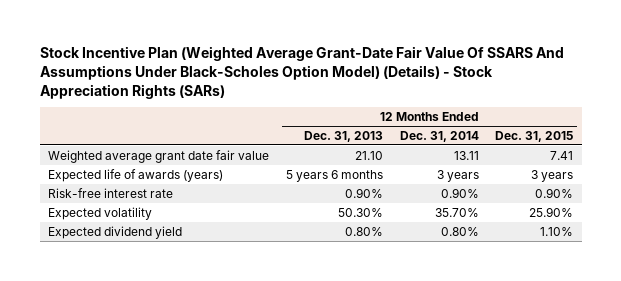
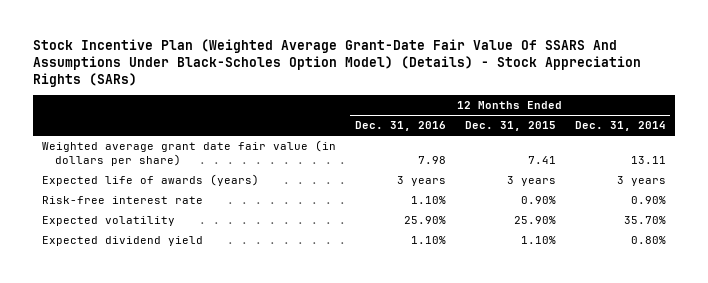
[303,130,383,142] Dec. 31, 2013 -> none
none -> [355,121,447,132] Dec. 31, 2016
[48,149,270,163] Weighted average grant date fair value -> [42,139,337,166] Weighted average grant date fair value (in dollars per share)

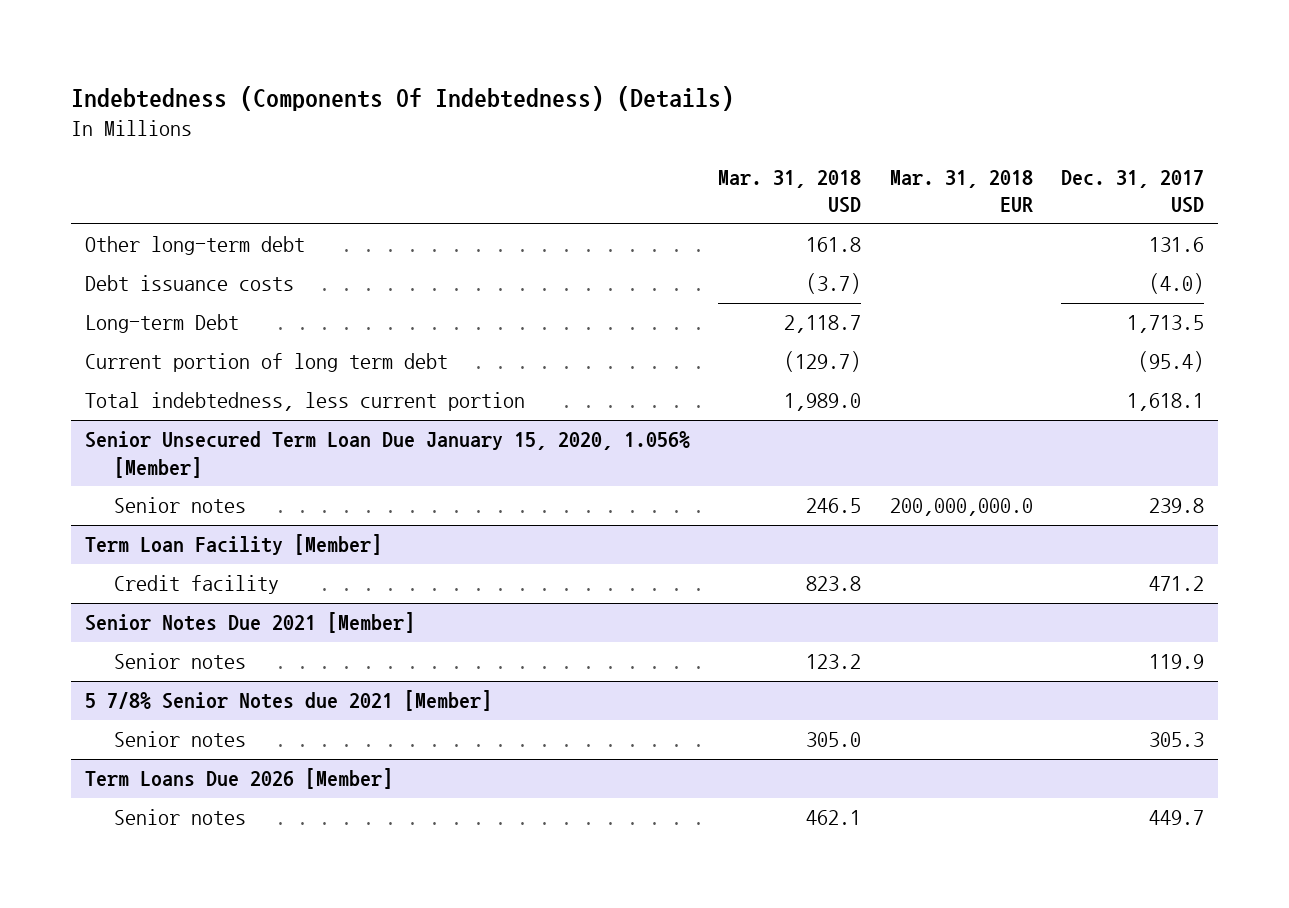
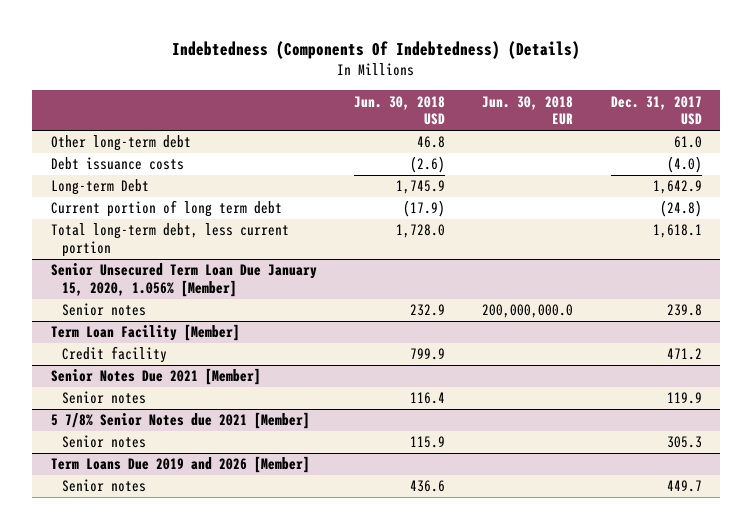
[718,169,862,214] Mar. 31, 2018 USD -> none
[889,169,1033,213] Mar. 31, 2018 EUR -> none
none -> [354,95,446,126] Jun. 30, 2018 USD
none -> [482,95,574,126] Jun. 30, 2018 EUR
[1148,237,1204,253] 131.6 -> [673,136,702,149] 61.0
[1126,315,1204,334] 1,713.5 -> [652,180,702,195] 1,642.9
[1137,351,1204,373] (95.4) -> [659,200,702,218] (24.8)
[85,392,526,412] Total indebtedness, less current portion -> [51,223,290,257] Total long-term debt, less current portion
[85,768,394,790] Term Loans Due 2026 [Member] -> [51,456,311,474] Term Loans Due 2019 and 2026 [Member]

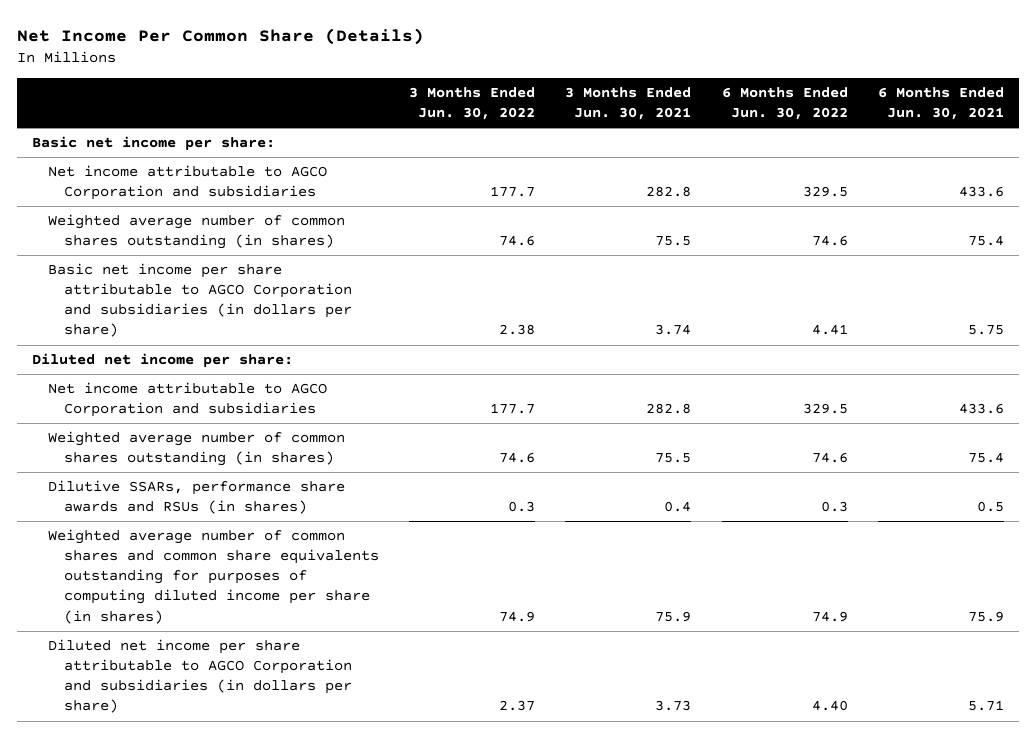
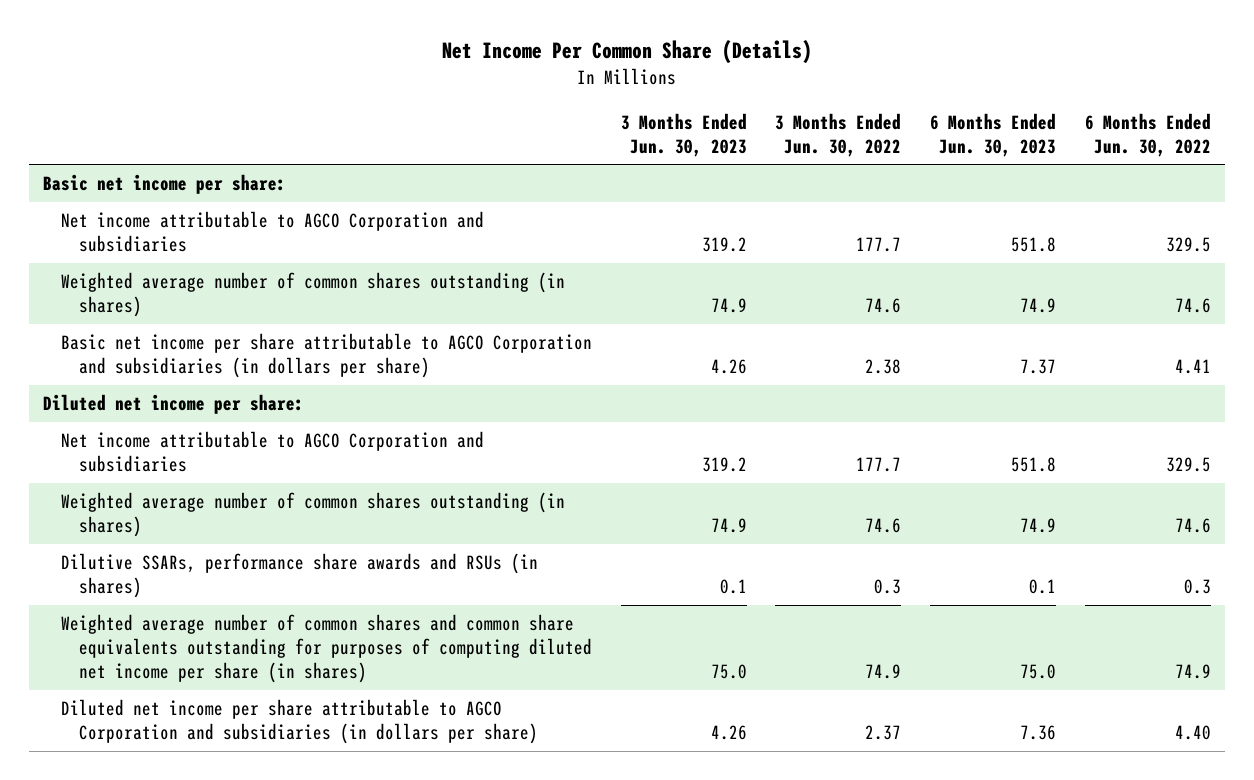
[565,87,692,121] 3 Months Ended Jun. 30, 2021 -> none
[877,87,1004,121] 6 Months Ended Jun. 30, 2021 -> none
none -> [620,112,747,157] 3 Months Ended Jun. 30, 2023
none -> [929,112,1056,157] 6 Months Ended Jun. 30, 2023
[47,529,379,624] Weighted average number of common shares and common share equivalents outstanding for purposes of computing diluted income per share (in shares) -> [60,614,592,683] Weighted average number of common shares and common share equivalents outstanding for purposes of computing diluted net income per share (in shares)

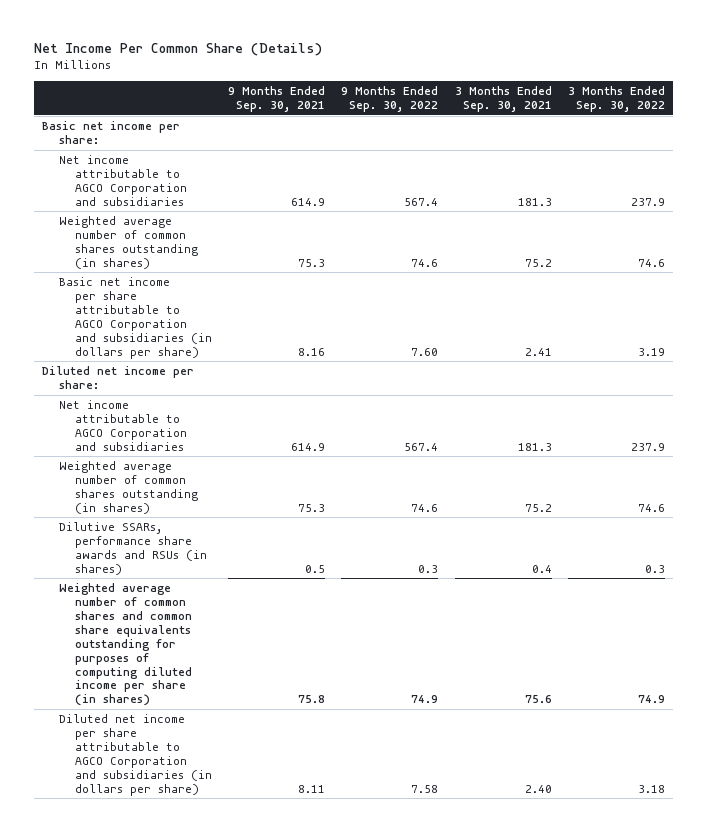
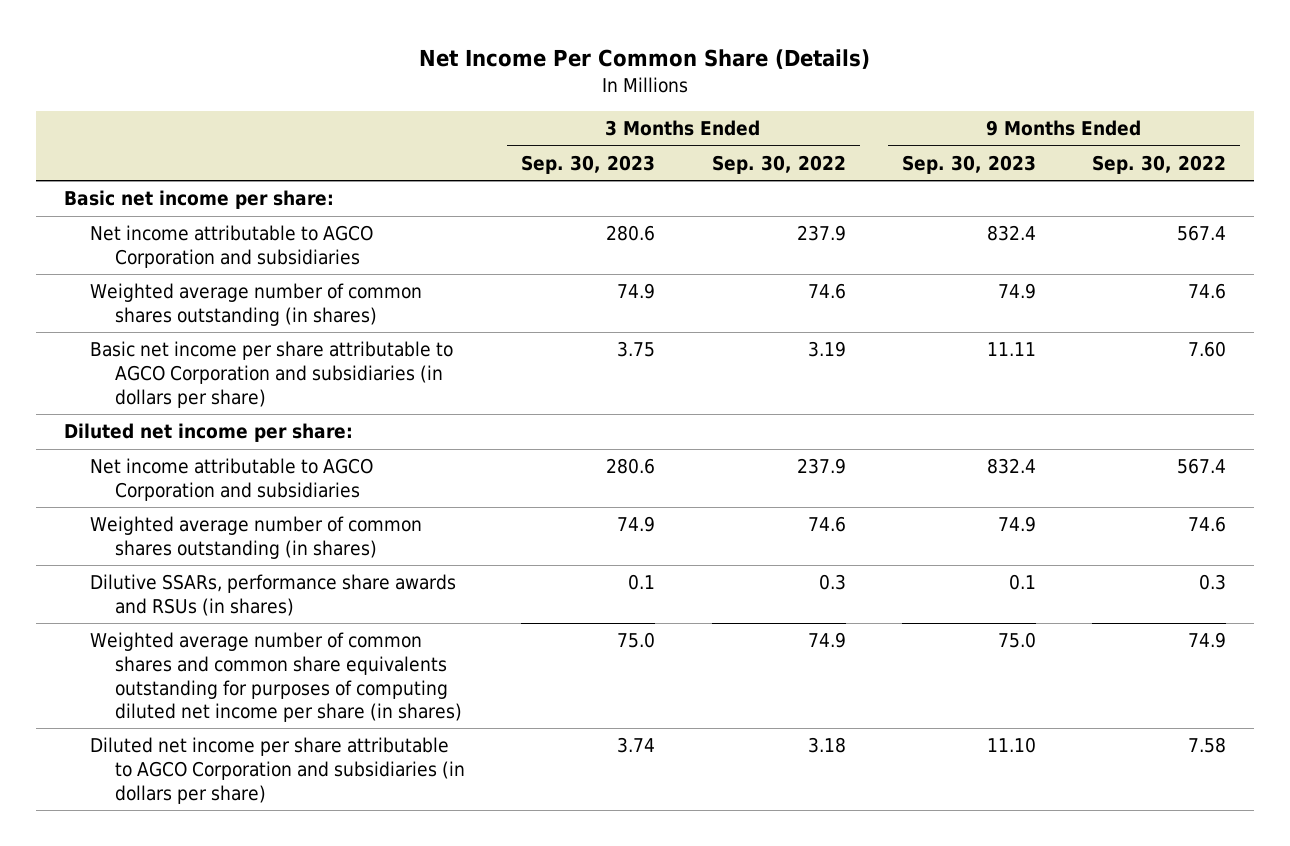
[228,85,326,112] 9 Months Ended Sep. 30, 2021 -> none
[454,85,552,112] 3 Months Ended Sep. 30, 2021 -> none
none -> [521,154,656,174] Sep. 30, 2023
none -> [901,154,1036,174] Sep. 30, 2023
[58,582,192,707] Weighted average number of common shares and common share equivalents outstanding for purposes of computing diluted income per share (in shares) -> [89,632,462,723] Weighted average number of common shares and common share equivalents outstanding for purposes of computing diluted net income per share (in shares)

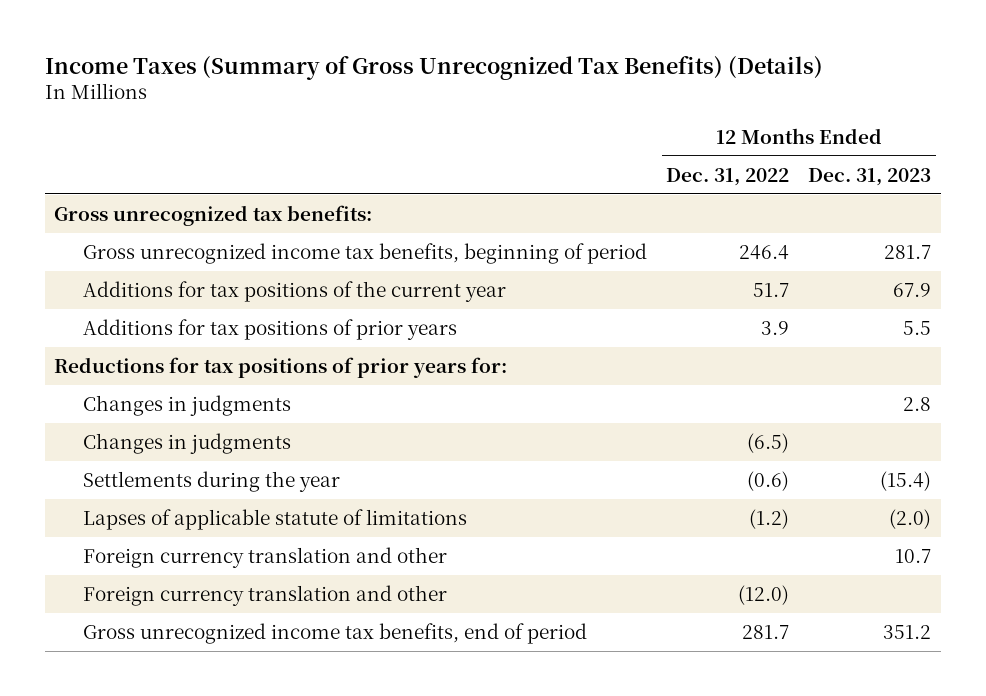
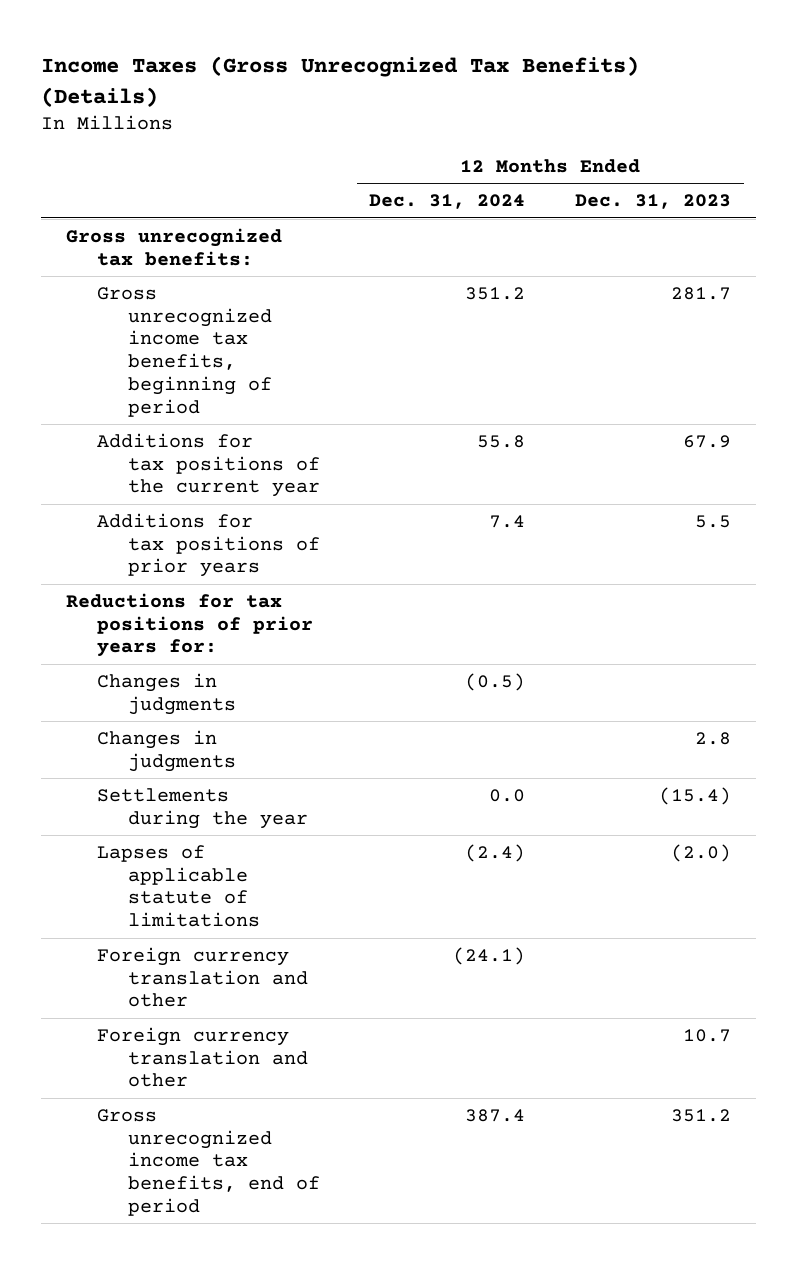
[44,55,823,80] Income Taxes (Summary of Gross Unrecognized Tax Benefits) (Details) -> [41,56,640,107] Income Taxes (Gross Unrecognized Tax Benefits) (Details)
[666,167,790,186] Dec. 31, 2022 -> none
none -> [369,194,526,210] Dec. 31, 2024
[83,394,292,416] Changes in judgments -> [96,729,236,772] Changes in judgments
[83,546,448,568] Foreign currency translation and other -> [96,1026,308,1088] Foreign currency translation and other

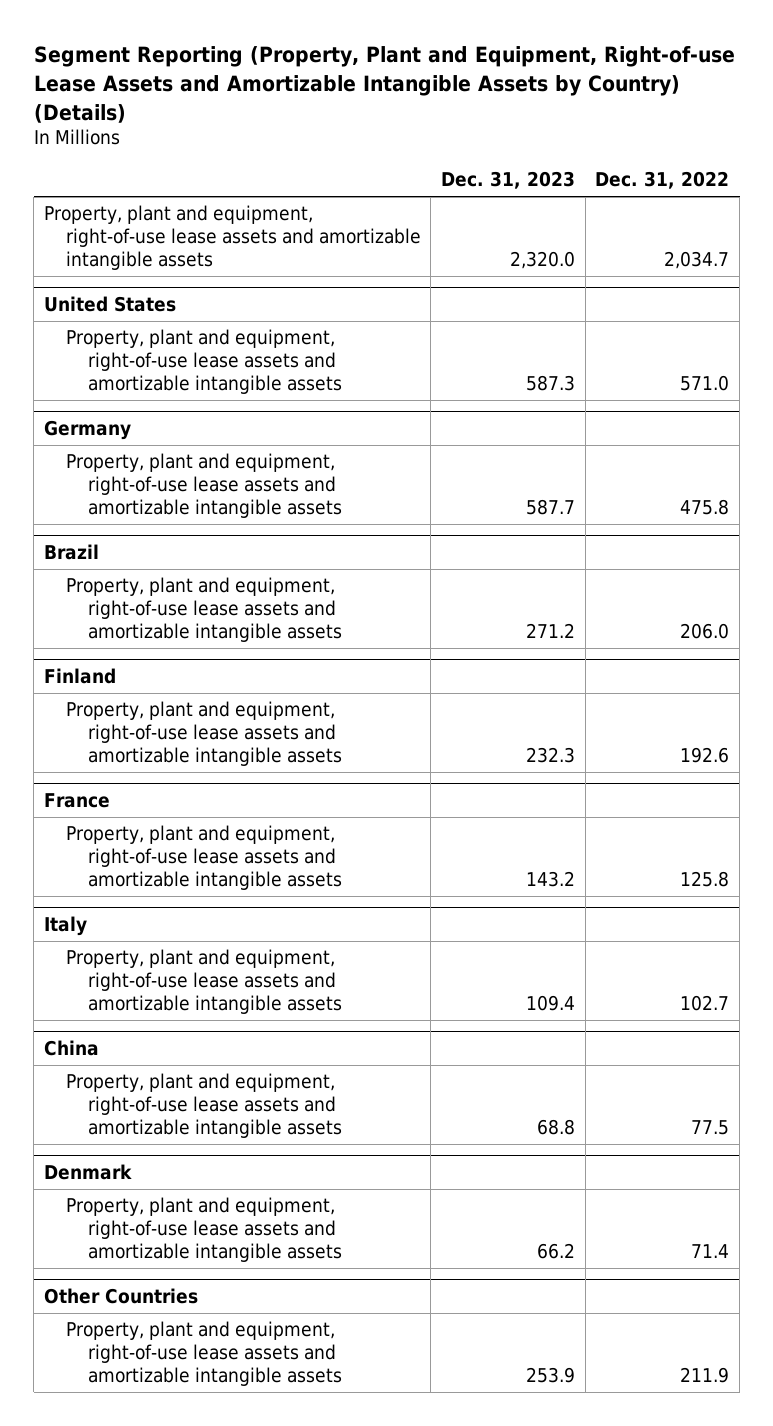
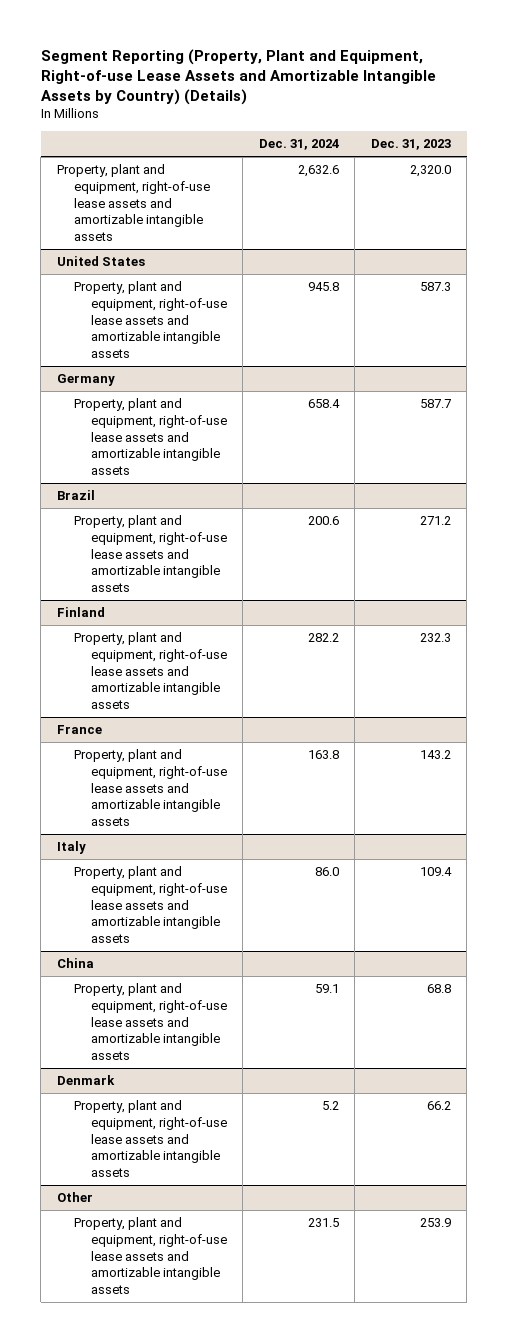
[595,171,730,190] Dec. 31, 2022 -> none
none -> [258,139,339,151] Dec. 31, 2024
[43,1287,198,1304] Other Countries -> [56,1192,93,1203] Other

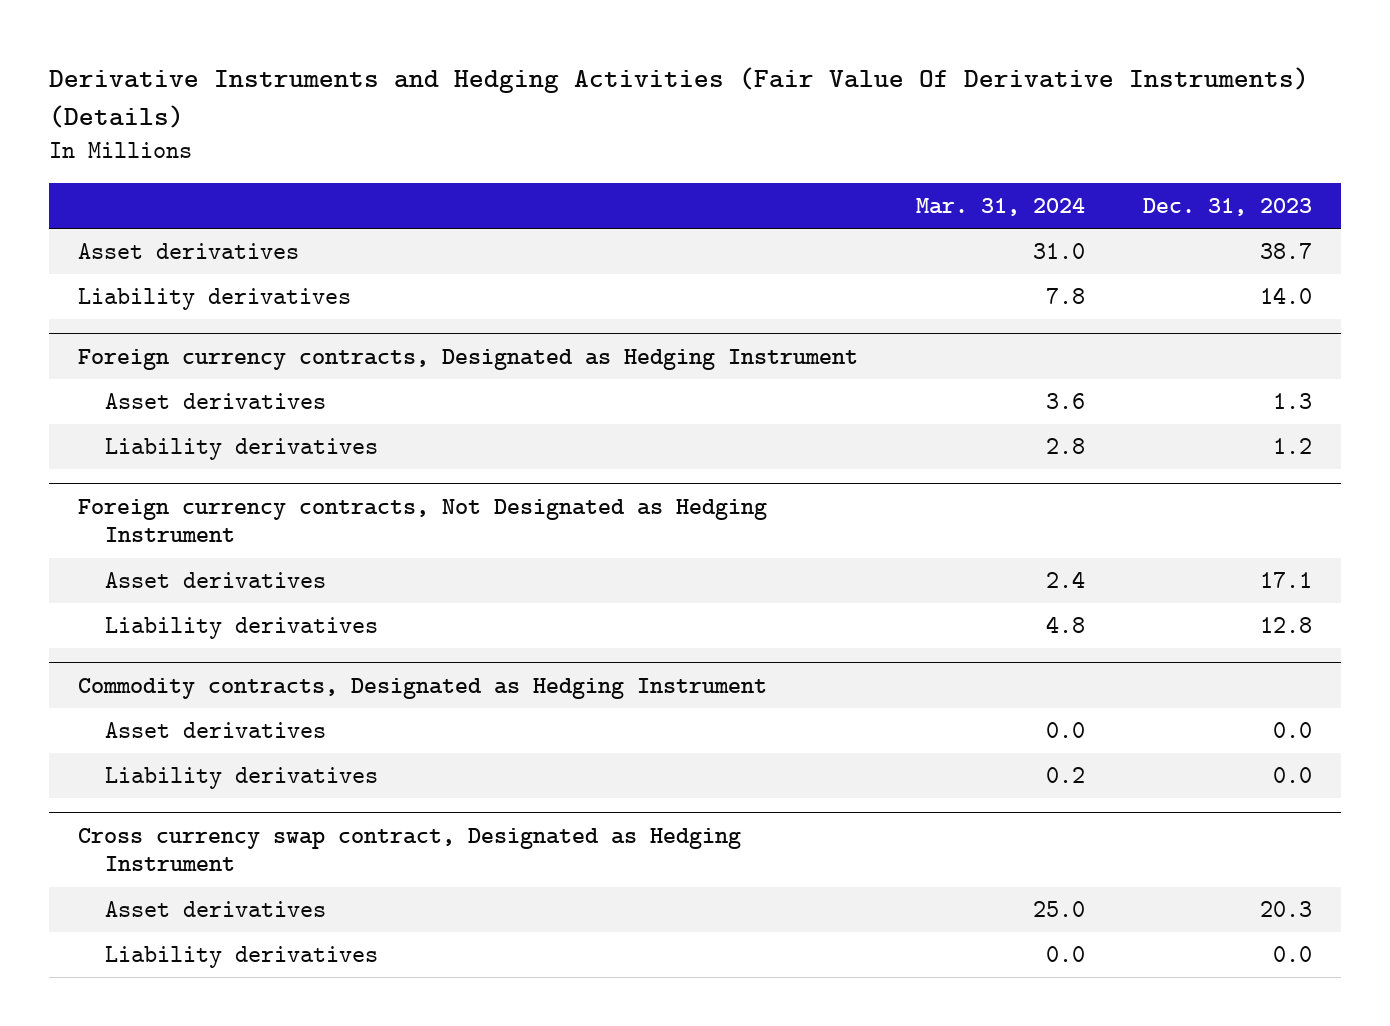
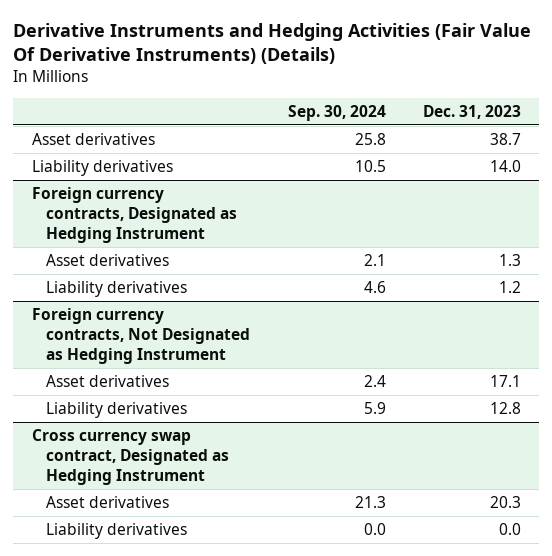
[915,197,1085,216] Mar. 31, 2024 -> none
none -> [287,104,386,121] Sep. 30, 2024
[77,677,767,699] Commodity contracts, Designated as Hedging Instrument -> none
[104,722,326,739] Asset derivatives -> none
[104,767,378,790] Liability derivatives -> none

